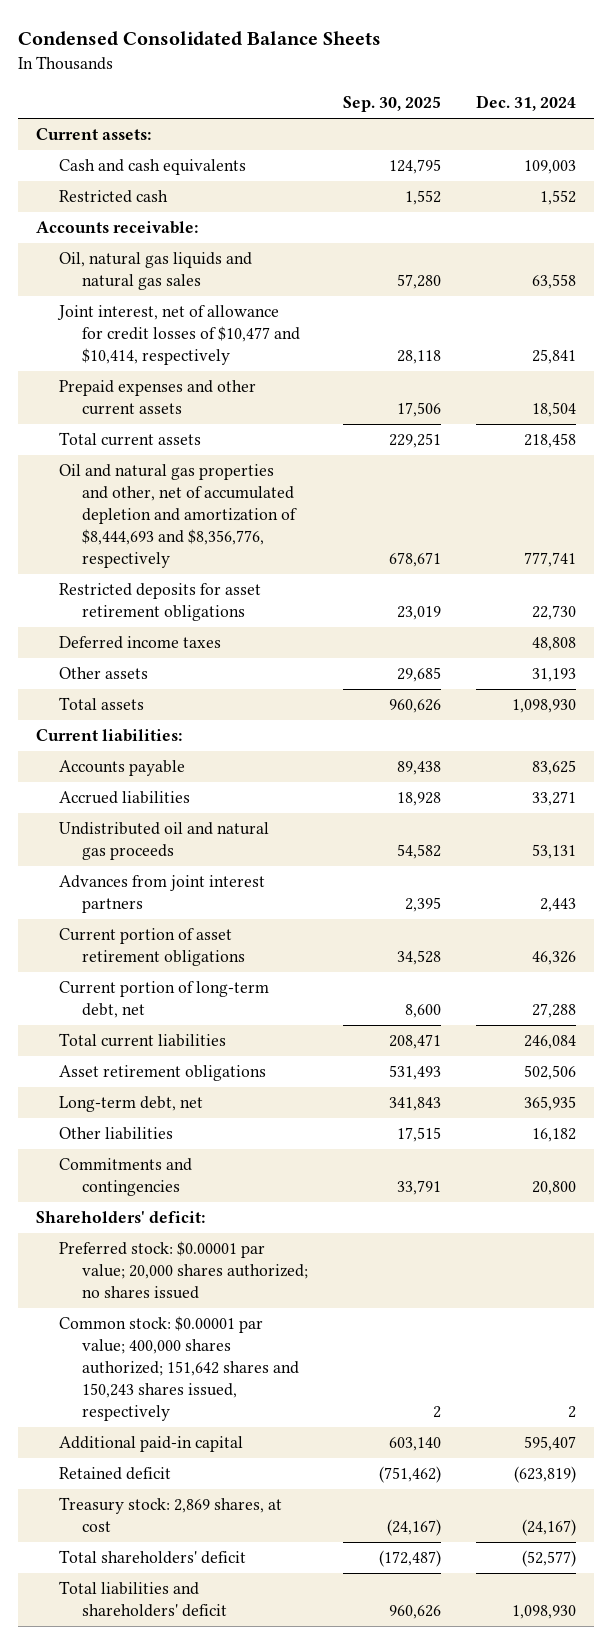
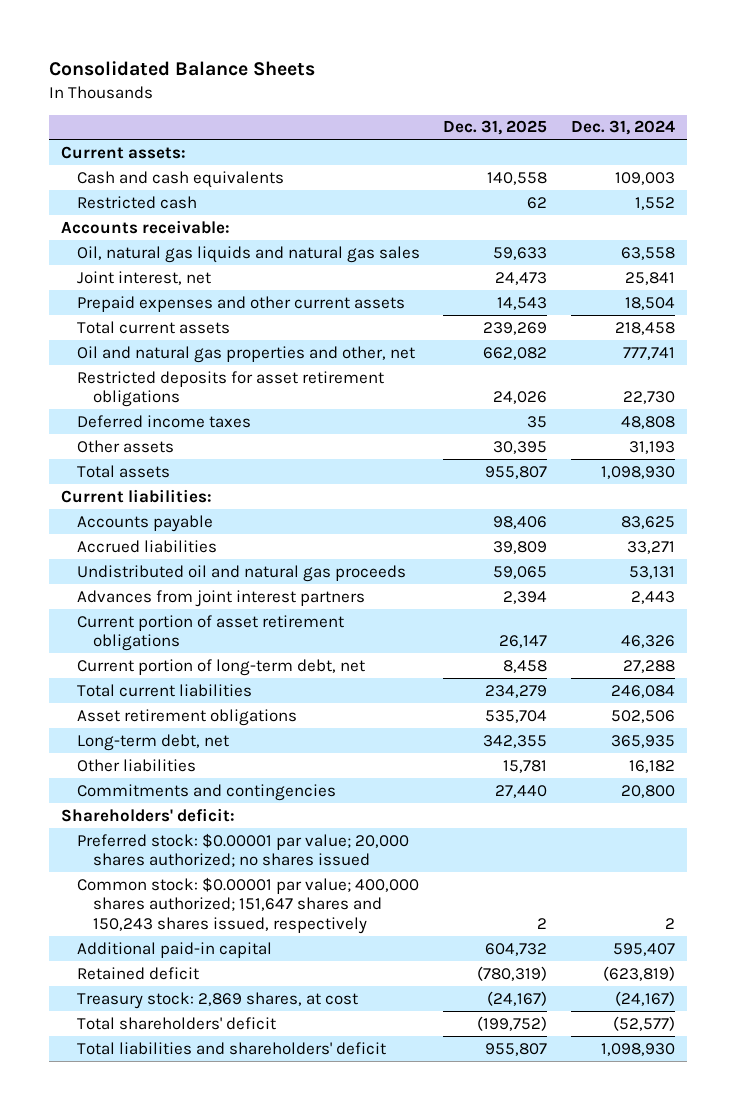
[18,31,382,47] Condensed Consolidated Balance Sheets -> [48,61,315,77] Consolidated Balance Sheets
[342,96,441,113] Sep. 30, 2025 -> none
none -> [443,120,548,136] Dec. 31, 2025
[56,305,300,366] Joint interest, net of allowance for credit losses of $10,477 and $10,414, respectively -> [76,270,211,285] Joint interest, net
[58,464,297,568] Oil and natural gas properties and other, net of accumulated depletion and amortization of $8,444,693 and $8,356,776, respectively -> [76,345,415,363] Oil and natural gas properties and other, net
[58,1316,299,1421] Common stock: $0.00001 par value; 400,000 shares authorized; 151,642 shares and 150,243 shares issued, respectively -> [76,876,419,935] Common stock: $0.00001 par value; 400,000 shares authorized; 151,647 shares and 150,243 shares issued, respectively

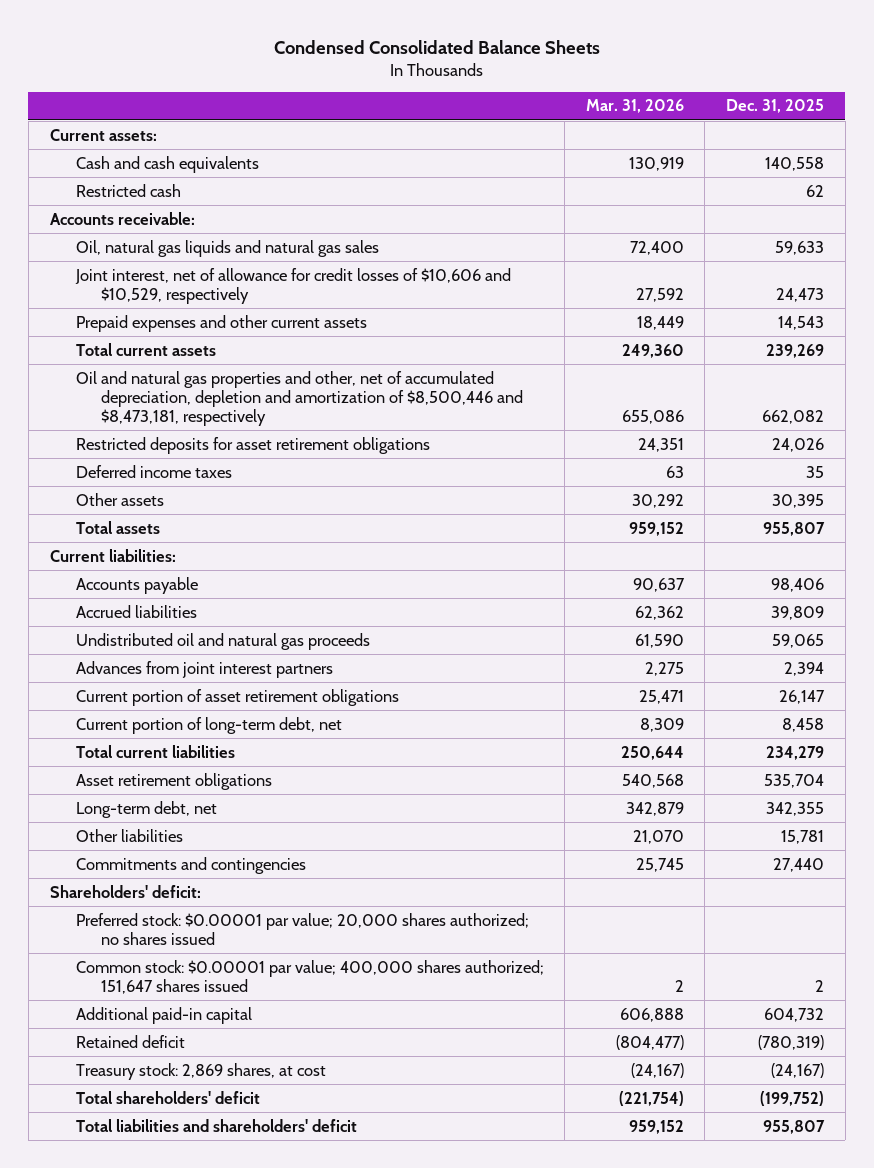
[48,61,315,77] Consolidated Balance Sheets -> [273,39,600,54] Condensed Consolidated Balance Sheets
[571,120,676,136] Dec. 31, 2024 -> none
none -> [585,99,684,114] Mar. 31, 2026
[76,270,211,285] Joint interest, net -> [74,267,511,304] Joint interest, net of allowance for credit losses of $10,606 and $10,529, respectively
[76,345,415,363] Oil and natural gas properties and other, net -> [75,370,524,427] Oil and natural gas properties and other, net of accumulated depreciation, depletion and amortization of $8,500,446 and $8,473,181, respectively
[76,876,419,935] Common stock: $0.00001 par value; 400,000 shares authorized; 151,647 shares and 150,243 shares issued, respectively -> [75,959,544,994] Common stock: $0.00001 par value; 400,000 shares authorized; 151,647 shares issued

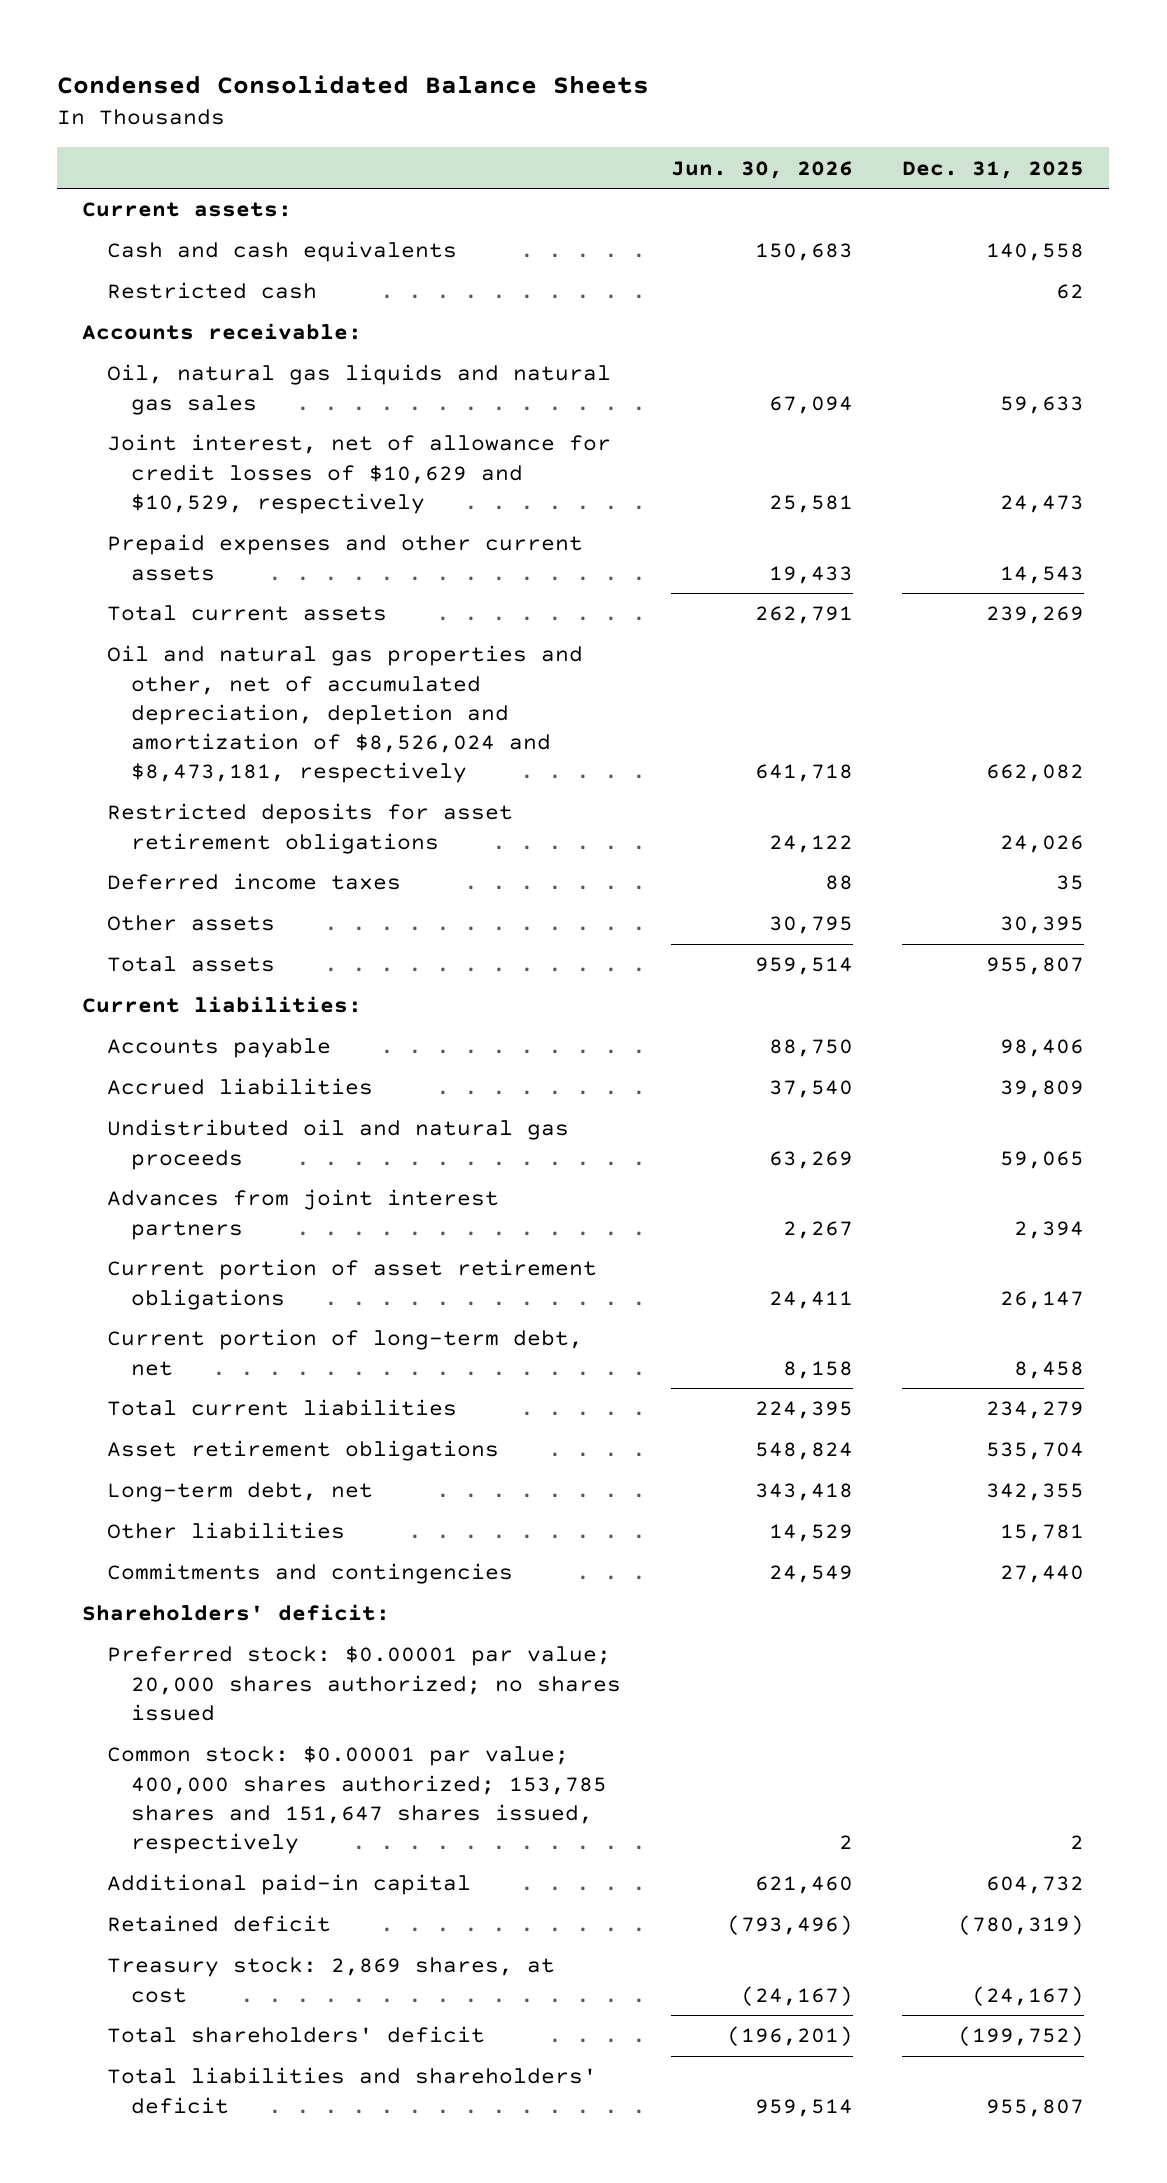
[585,99,684,114] Mar. 31, 2026 -> none
none -> [670,160,853,179] Jun. 30, 2026
[74,267,511,304] Joint interest, net of allowance for credit losses of $10,606 and $10,529, respectively -> [106,434,611,514] Joint interest, net of allowance for credit losses of $10,629 and $10,529, respectively
[75,370,524,427] Oil and natural gas properties and other, net of accumulated depreciation, depletion and amortization of $8,500,446 and $8,473,181, respectively -> [106,645,583,784] Oil and natural gas properties and other, net of accumulated depreciation, depletion and amortization of $8,526,024 and $8,473,181, respectively
[75,959,544,994] Common stock: $0.00001 par value; 400,000 shares authorized; 151,647 shares issued -> [106,1746,608,1854] Common stock: $0.00001 par value; 400,000 shares authorized; 153,785 shares and 151,647 shares issued, respectively

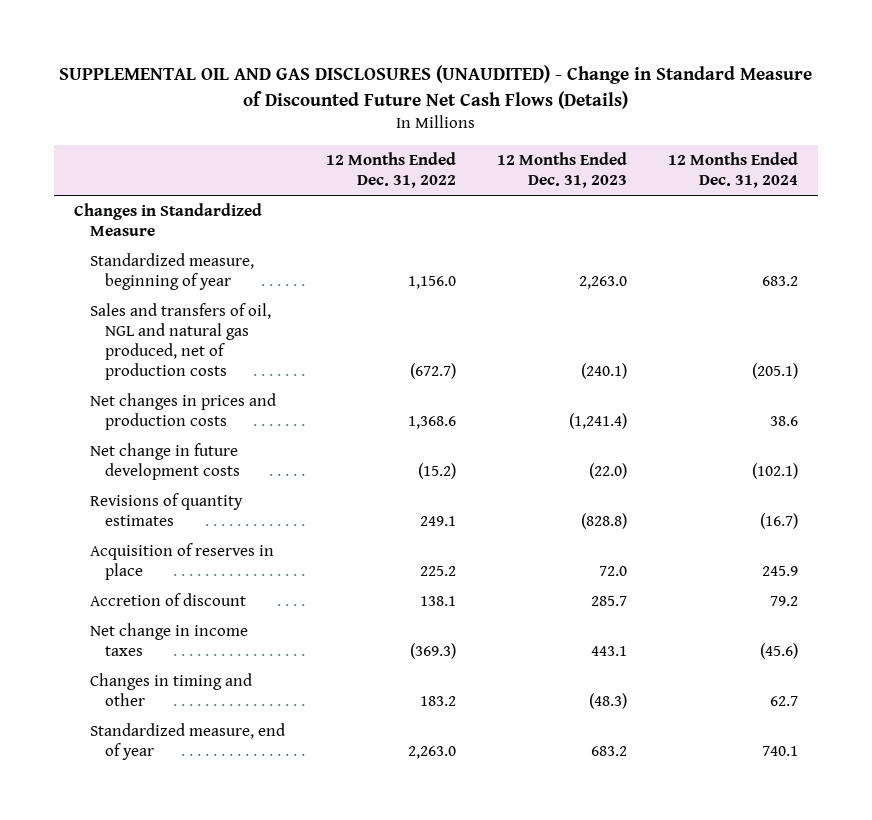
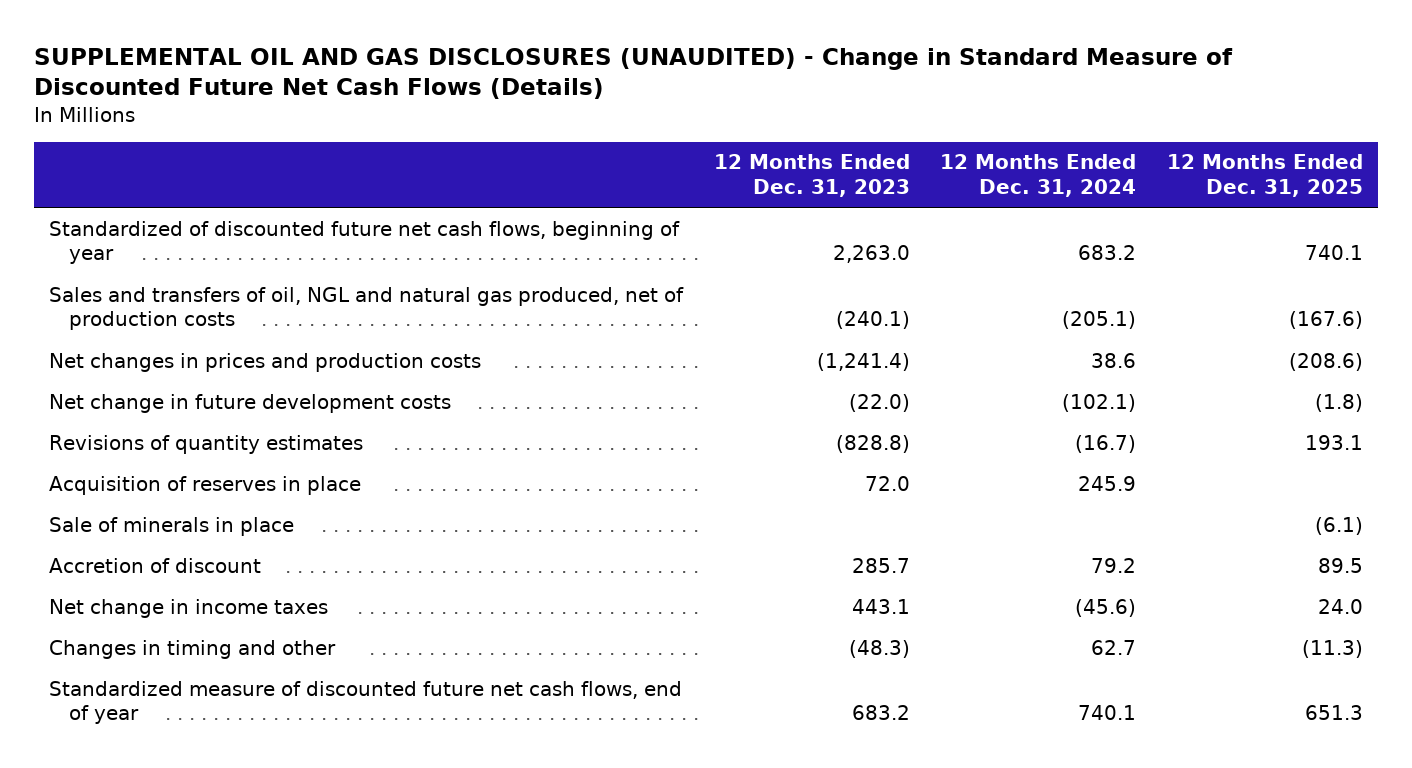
[325,152,456,189] 12 Months Ended Dec. 31, 2022 -> none
none -> [1166,154,1363,198] 12 Months Ended Dec. 31, 2025
[74,203,263,237] Changes in Standardized Measure -> none
[89,253,254,291] Standardized measure, beginning of year -> [49,220,681,265] Standardized of discounted future net cash flows, beginning of year
none -> [49,516,295,536] Sale of minerals in place
[89,723,285,761] Standardized measure, end of year -> [49,680,683,725] Standardized measure of discounted future net cash flows, end of year

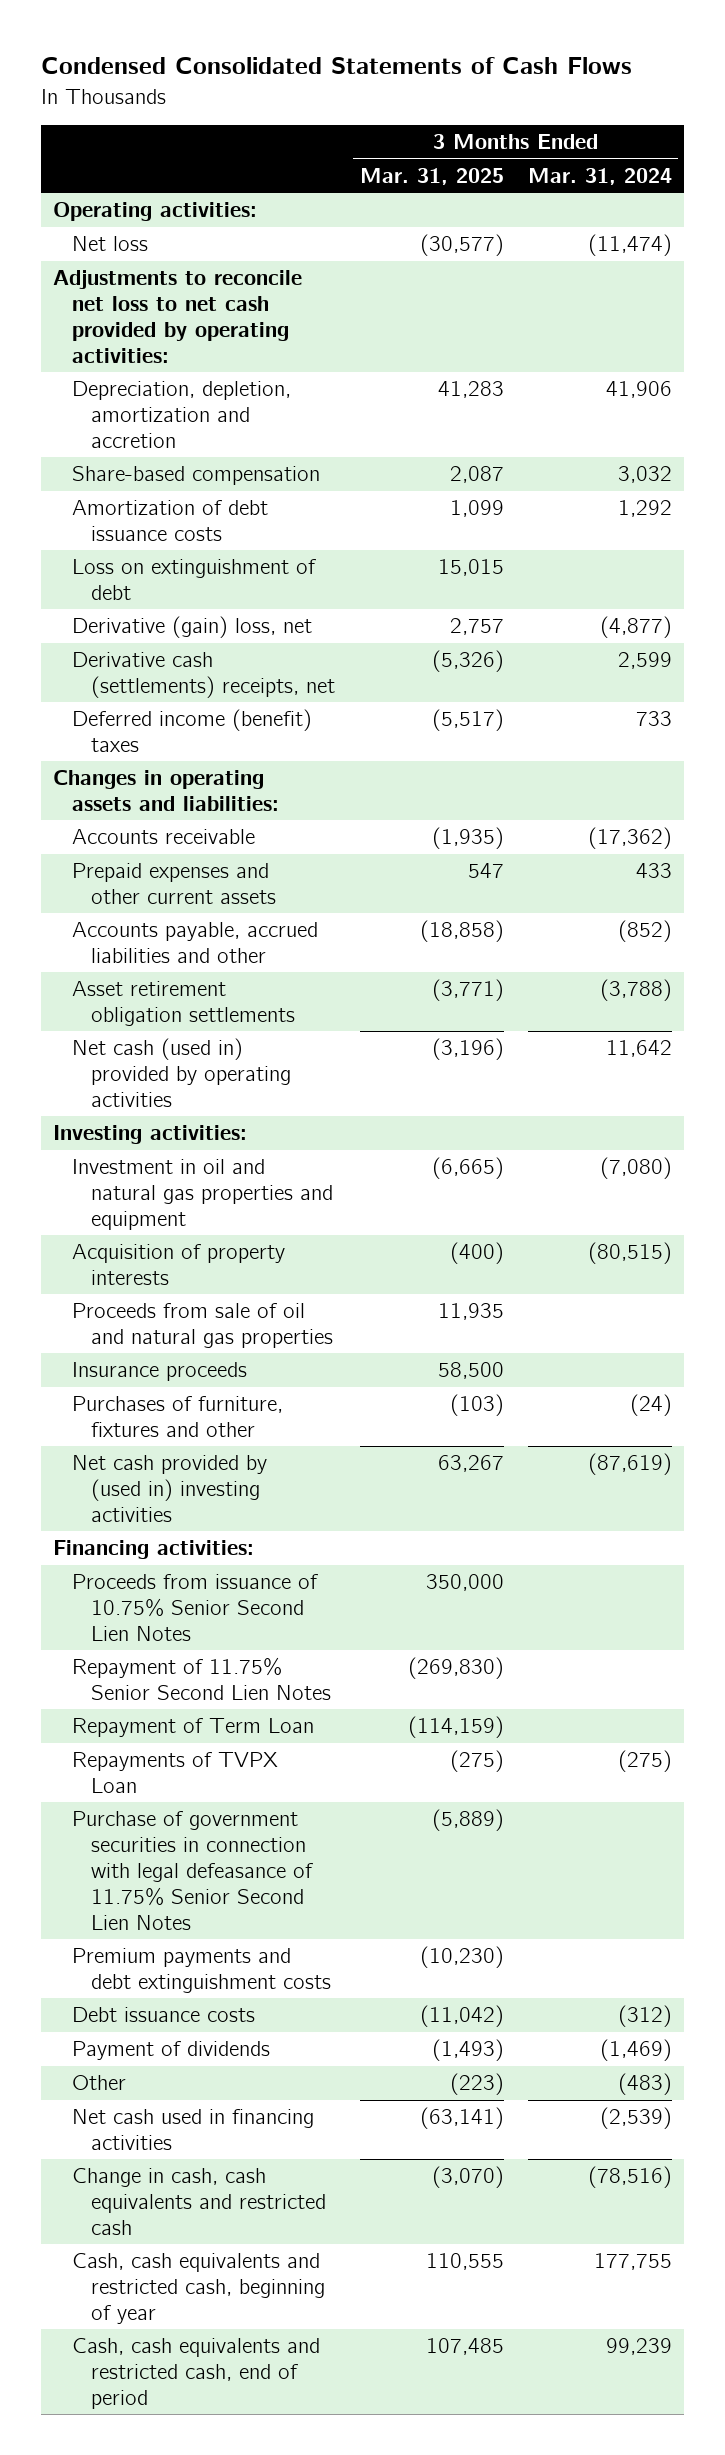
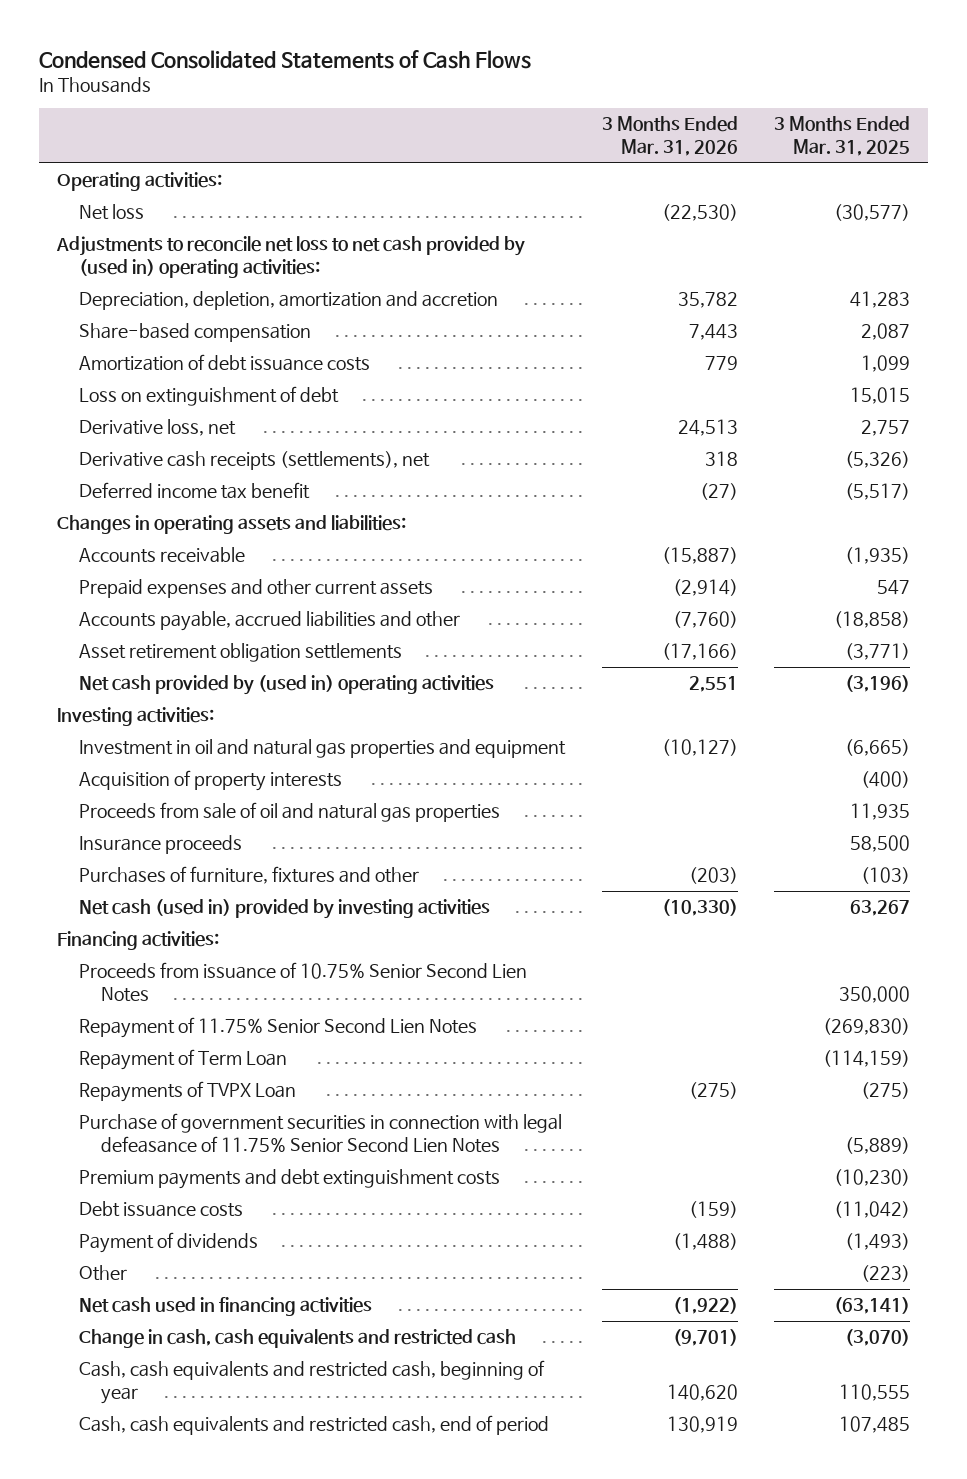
[527,168,672,186] Mar. 31, 2024 -> none
none -> [601,116,738,157] 3 Months Ended Mar. 31, 2026
[53,270,303,364] Adjustments to reconcile net loss to net cash provided by operating activities: -> [56,236,526,279] Adjustments to reconcile net loss to net cash provided by (used in) operating activities:
[72,616,313,639] Derivative (gain) loss, net -> [79,419,237,437] Derivative loss, net
[72,652,336,699] Derivative cash (settlements) receipts, net -> [79,451,431,471] Derivative cash receipts (settlements), net
[72,709,313,753] Deferred income (benefit) taxes -> [79,482,311,500] Deferred income tax benefit
[72,1038,292,1108] Net cash (used in) provided by operating activities -> [79,675,495,696] Net cash provided by (used in) operating activities
[72,1455,268,1523] Net cash provided by (used in) investing activities -> [79,899,491,920] Net cash (used in) provided by investing activities

